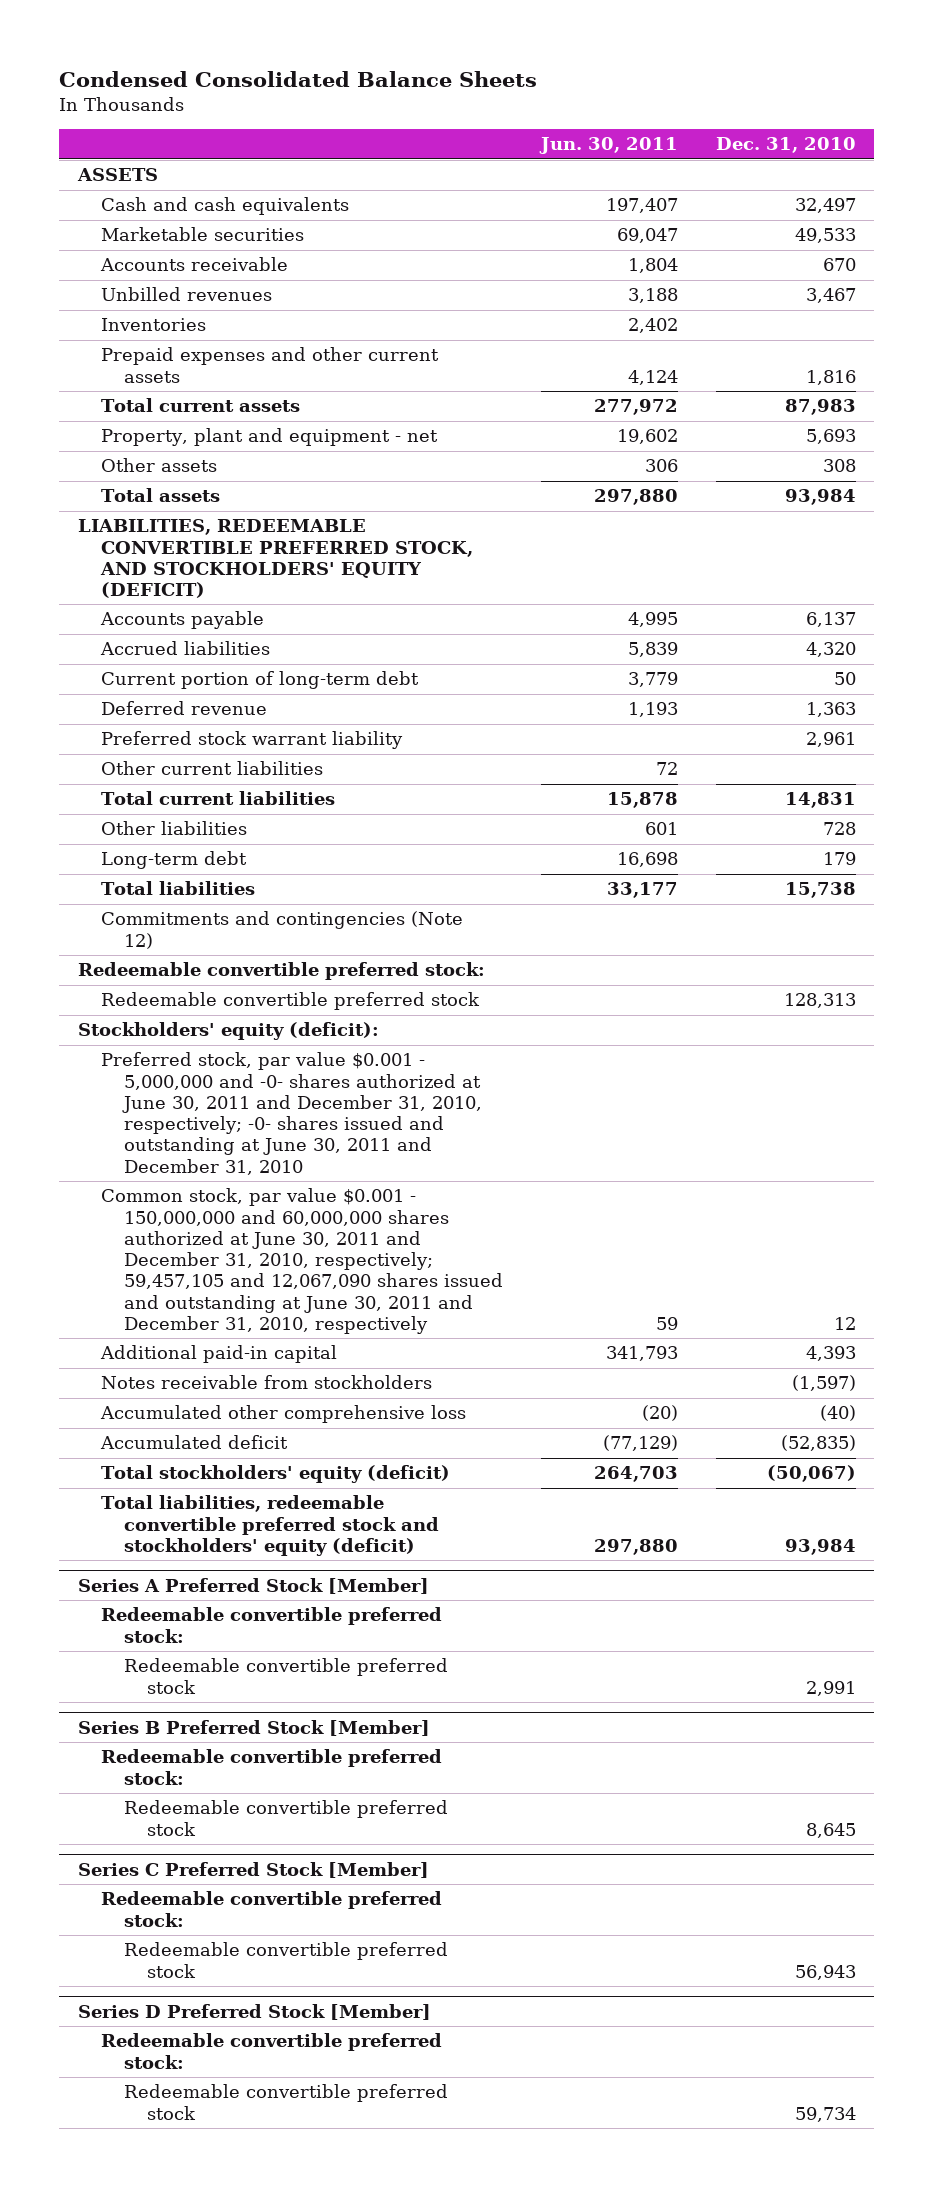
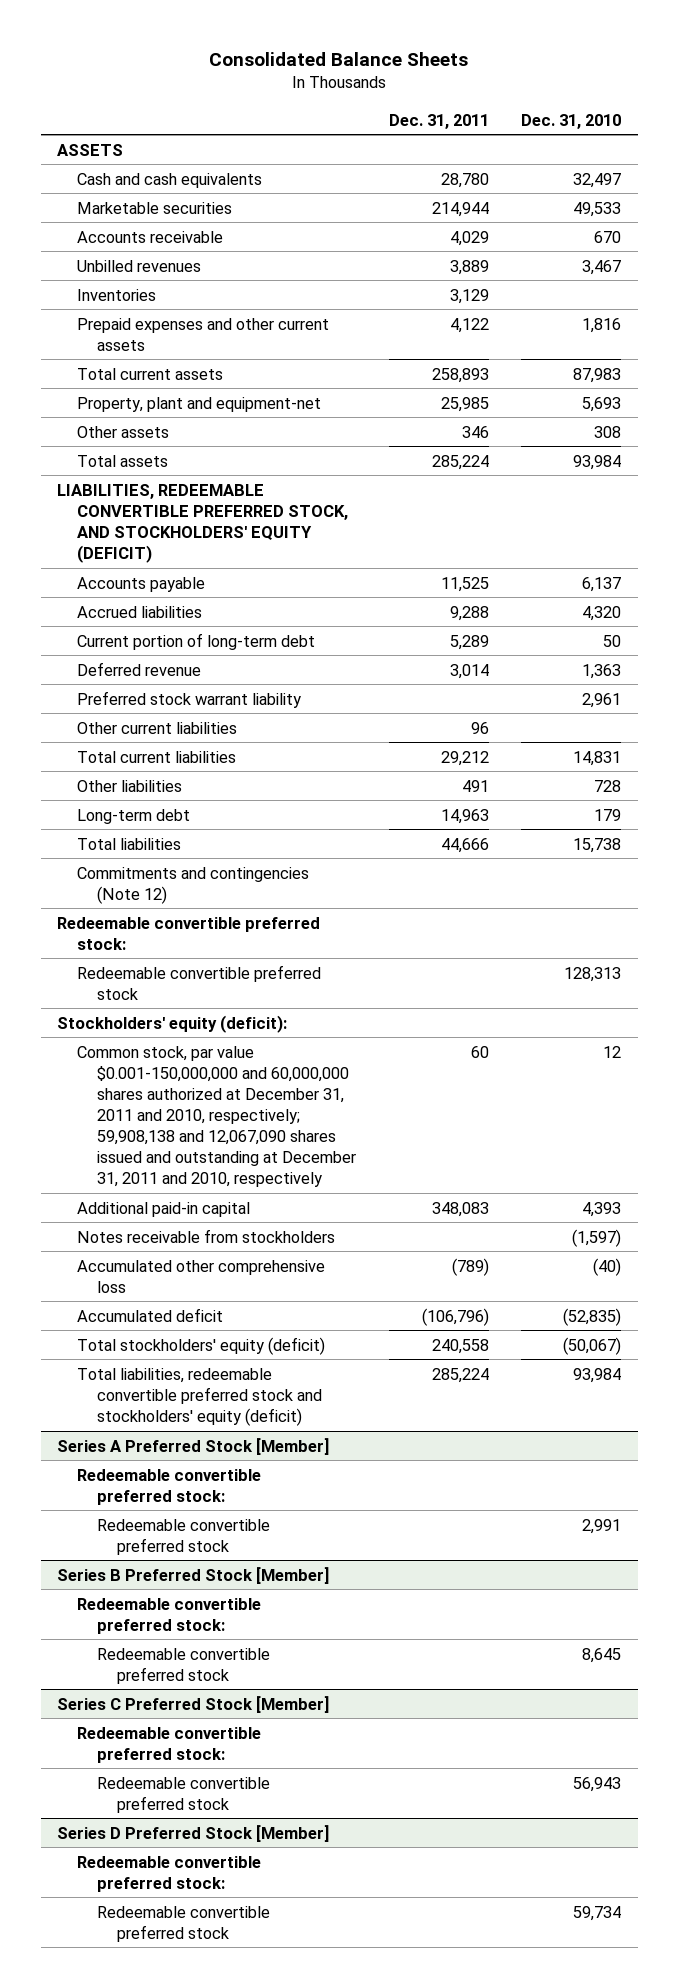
[59,71,538,88] Condensed Consolidated Balance Sheets -> [209,52,469,67] Consolidated Balance Sheets
[538,137,678,155] Jun. 30, 2011 -> none
none -> [388,113,489,129] Dec. 31, 2011
[101,428,439,447] Property, plant and equipment - net -> [76,396,321,412] Property, plant and equipment-net
[101,1052,483,1175] Preferred stock, par value $0.001 - 5,000,000 and -0- shares authorized at June 30, 2011 and December 31, 2010, respectively; -0- shares issued and outstanding at June 30, 2011 and December 31, 2010 -> none
[101,1188,504,1334] Common stock, par value $0.001 - 150,000,000 and 60,000,000 shares authorized at June 30, 2011 and December 31, 2010, respectively; 59,457,105 and 12,067,090 shares issued and outstanding at June 30, 2011 and December 31, 2010, respectively -> [76,1045,356,1188] Common stock, par value $0.001-150,000,000 and 60,000,000 shares authorized at December 31, 2011 and 2010, respectively; 59,908,138 and 12,067,090 shares issued and outstanding at December 31, 2011 and 2010, respectively

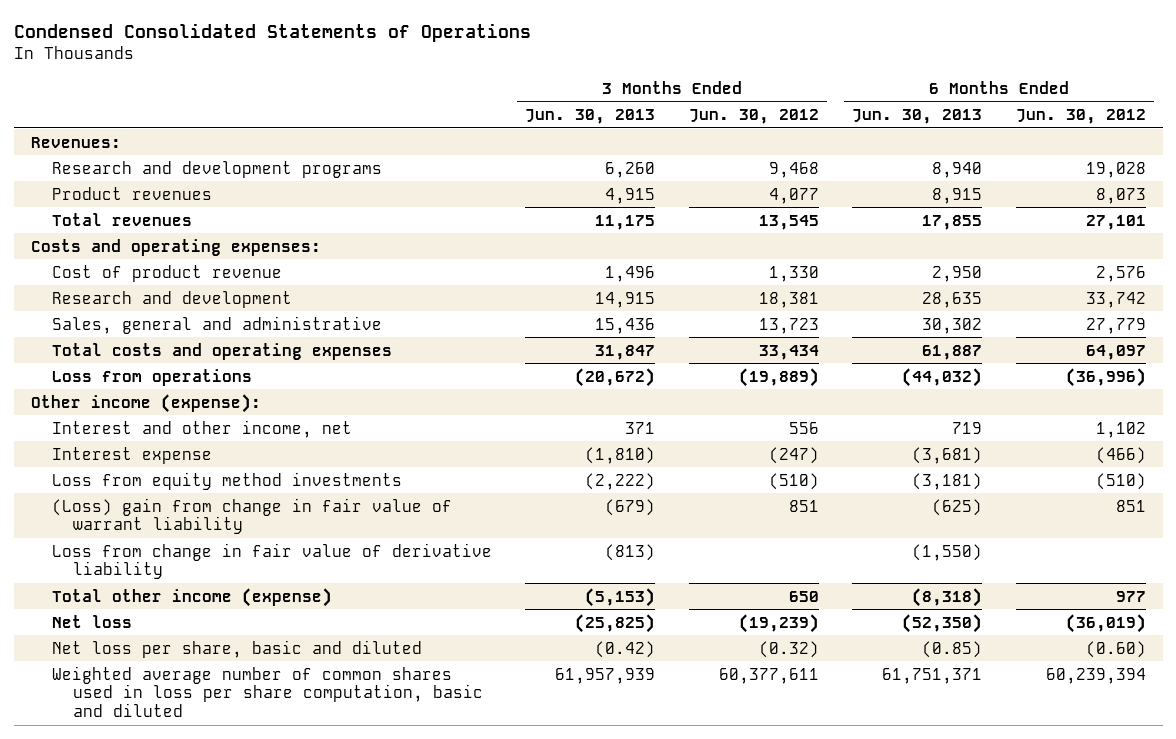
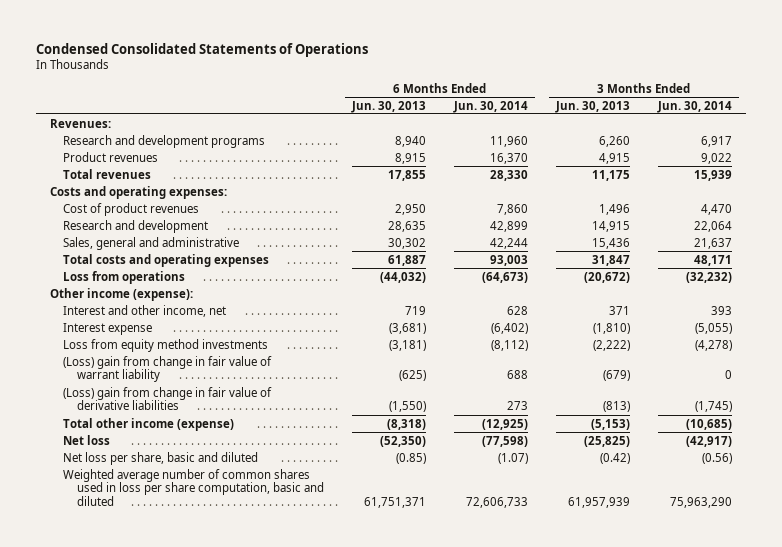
[688,109,819,125] Jun. 30, 2012 -> none
[1015,109,1146,125] Jun. 30, 2012 -> none
none -> [452,100,528,113] Jun. 30, 2014
none -> [656,100,732,113] Jun. 30, 2014
[51,264,282,282] Cost of product revenue -> [63,202,200,216] Cost of product revenues
[51,542,492,580] Loss from change in fair value of derivative liability -> [63,386,273,411] (Loss) gain from change in fair value of derivative liabilities

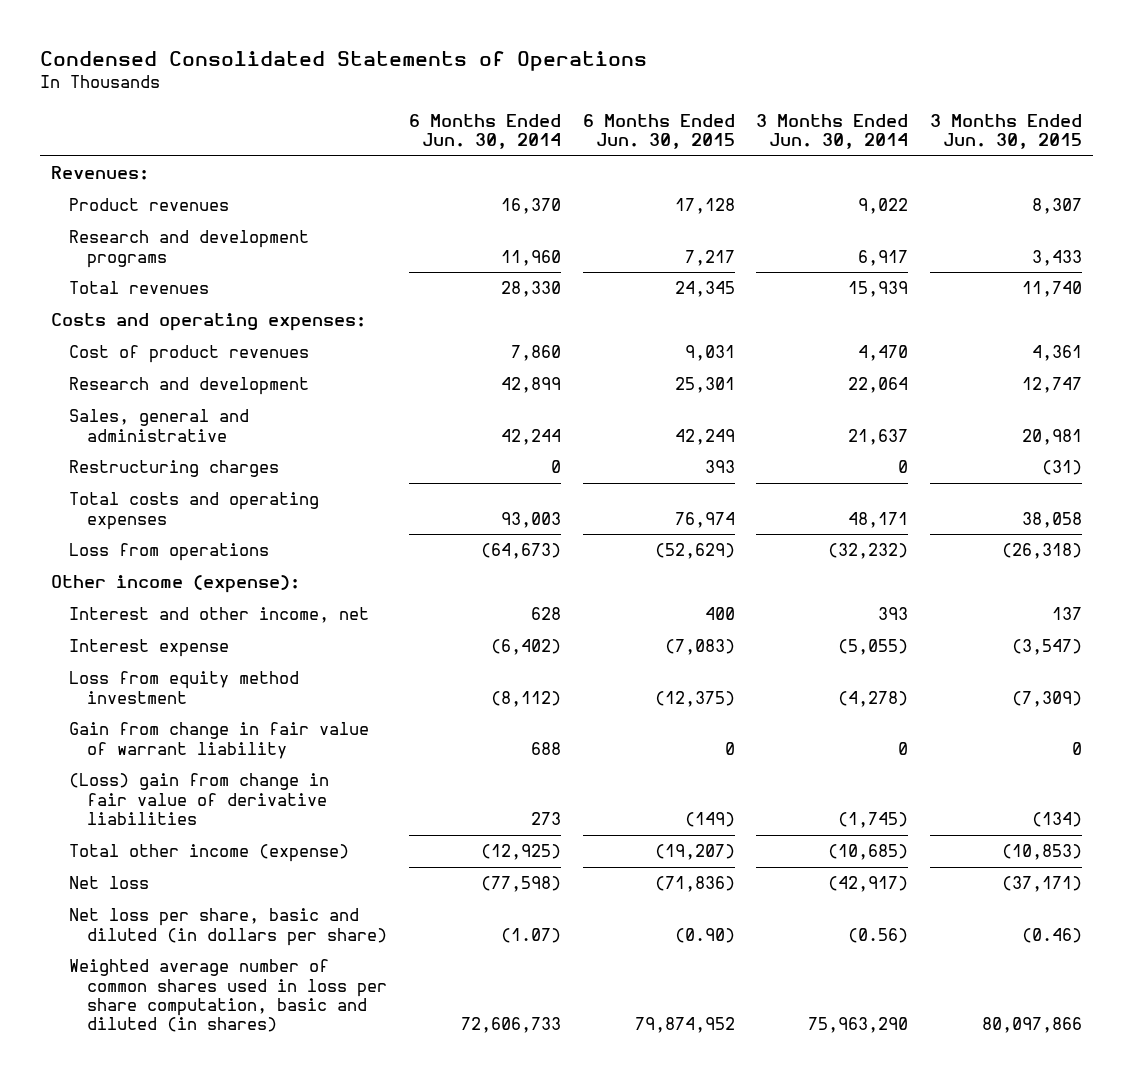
[350,100,426,113] Jun. 30, 2013 -> none
[554,100,630,113] Jun. 30, 2013 -> none
none -> [582,113,735,150] 6 Months Ended Jun. 30, 2015
none -> [930,113,1083,150] 3 Months Ended Jun. 30, 2015
[63,134,266,148] Research and development programs -> [69,230,310,268] Research and development programs
none -> [69,460,280,478] Restructuring charges
[63,338,269,352] Loss from equity method investments -> [69,671,300,704] Loss from equity method investment
[63,355,273,383] (Loss) gain from change in fair value of warrant liability -> [69,722,370,759] Gain from change in fair value of warrant liability
[63,451,259,465] Net loss per share, basic and diluted -> [69,908,387,946] Net loss per share, basic and diluted (in dollars per share)
[63,468,324,507] Weighted average number of common shares used in loss per share computation, basic and diluted -> [69,959,387,1033] Weighted average number of common shares used in loss per share computation, basic and diluted (in shares)

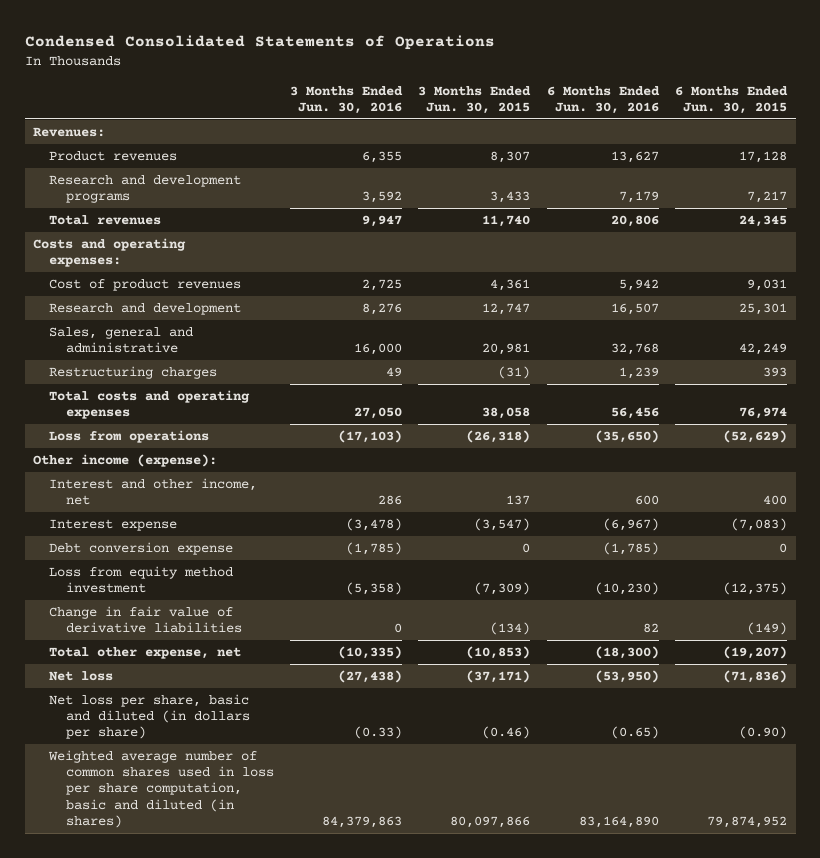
[408,113,561,150] 6 Months Ended Jun. 30, 2014 -> none
[756,113,909,150] 3 Months Ended Jun. 30, 2014 -> none
none -> [289,85,403,114] 3 Months Ended Jun. 30, 2016
none -> [546,85,660,114] 6 Months Ended Jun. 30, 2016
none -> [49,541,234,555] Debt conversion expense
[69,722,370,759] Gain from change in fair value of warrant liability -> none
[69,773,330,825] (Loss) gain from change in fair value of derivative liabilities -> [49,605,242,634] Change in fair value of derivative liabilities
[69,844,350,863] Total other income (expense) -> [49,646,242,659] Total other expense, net

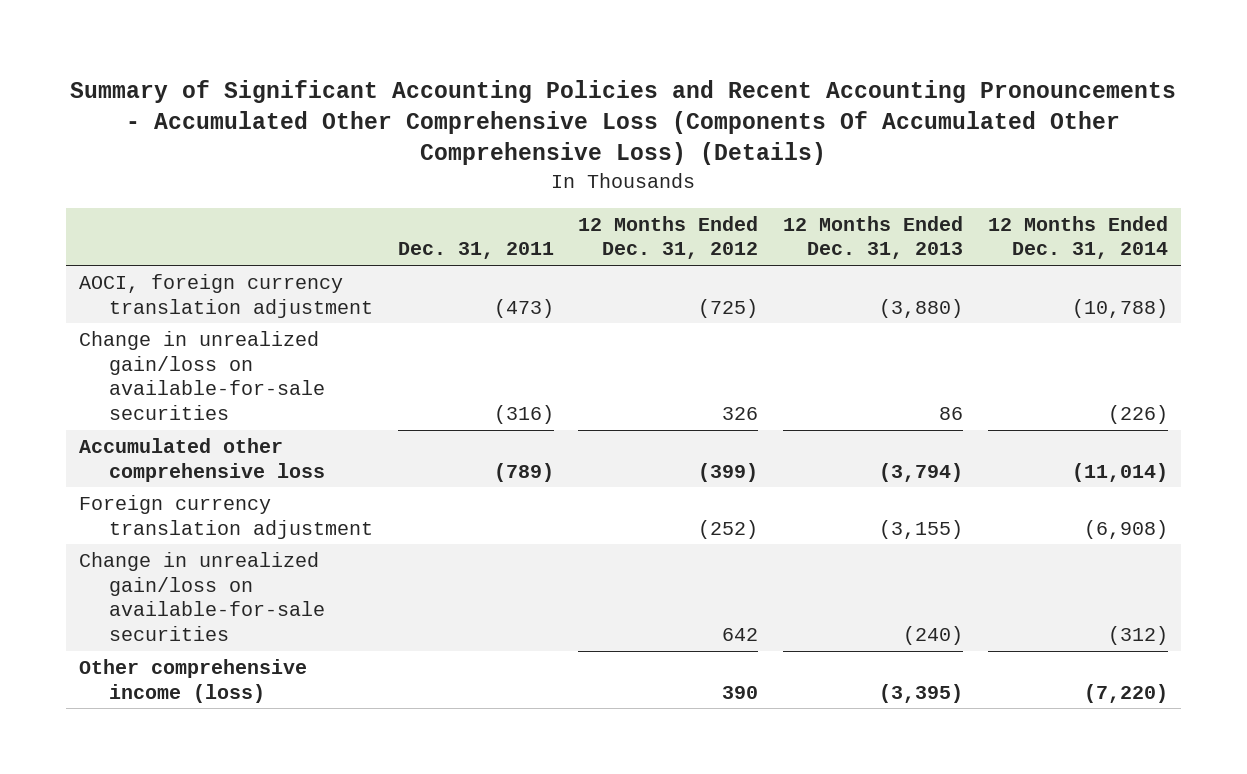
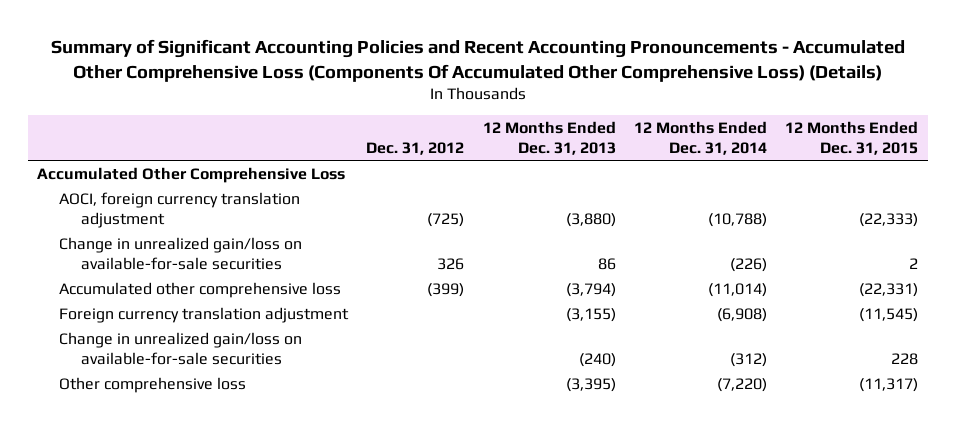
[397,242,554,260] Dec. 31, 2011 -> none
[578,215,759,260] 12 Months Ended Dec. 31, 2012 -> none
none -> [366,141,465,155] Dec. 31, 2012
none -> [785,120,919,155] 12 Months Ended Dec. 31, 2015
none -> [37,166,346,183] Accumulated Other Comprehensive Loss
[78,659,307,703] Other comprehensive income (loss) -> [58,376,246,393] Other comprehensive loss

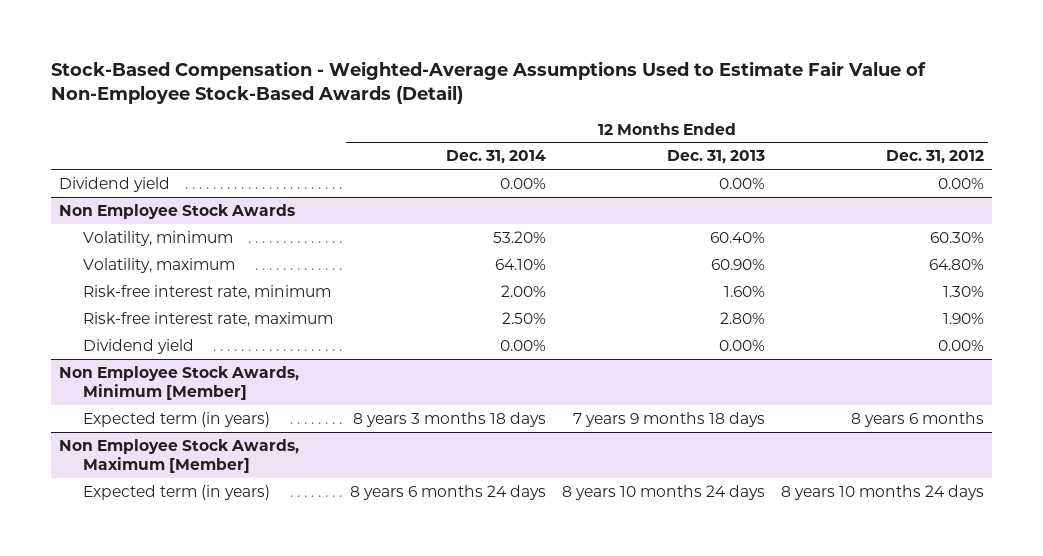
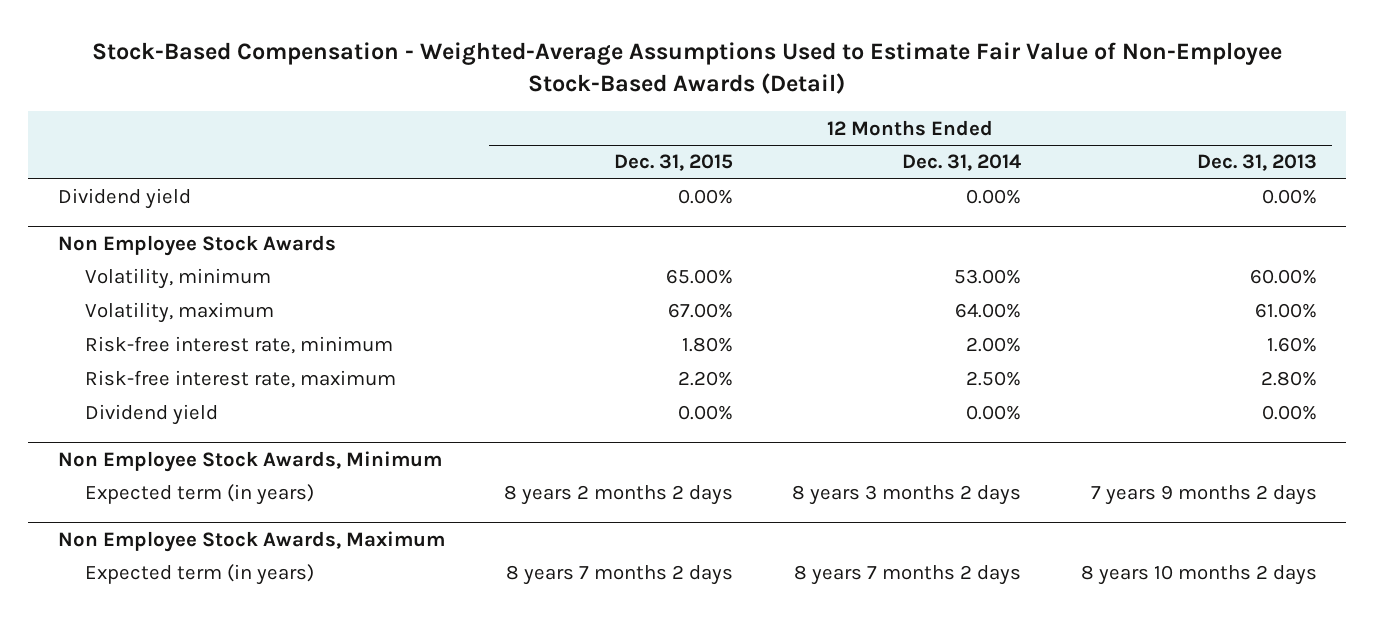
[885,150,984,165] Dec. 31, 2012 -> none
none -> [613,154,733,172] Dec. 31, 2015
[492,230,546,243] 53.20% -> [954,269,1022,285] 53.00%
[709,231,765,243] 60.40% -> [1249,269,1317,285] 60.00%
[494,258,546,270] 64.10% -> [955,303,1022,319] 64.00%
[710,258,765,270] 60.90% -> [1254,303,1317,319] 61.00%
[59,365,300,400] Non Employee Stock Awards, Minimum [Member] -> [57,450,442,472] Non Employee Stock Awards, Minimum
[352,411,546,427] 8 years 3 months 18 days -> [792,485,1022,506] 8 years 3 months 2 days
[572,411,765,427] 7 years 9 months 18 days -> [1090,485,1317,506] 7 years 9 months 2 days
[59,438,300,473] Non Employee Stock Awards, Maximum [Member] -> [57,530,445,552] Non Employee Stock Awards, Maximum
[349,484,546,500] 8 years 6 months 24 days -> [794,565,1022,586] 8 years 7 months 2 days
[561,484,765,500] 8 years 10 months 24 days -> [1080,565,1317,586] 8 years 10 months 2 days

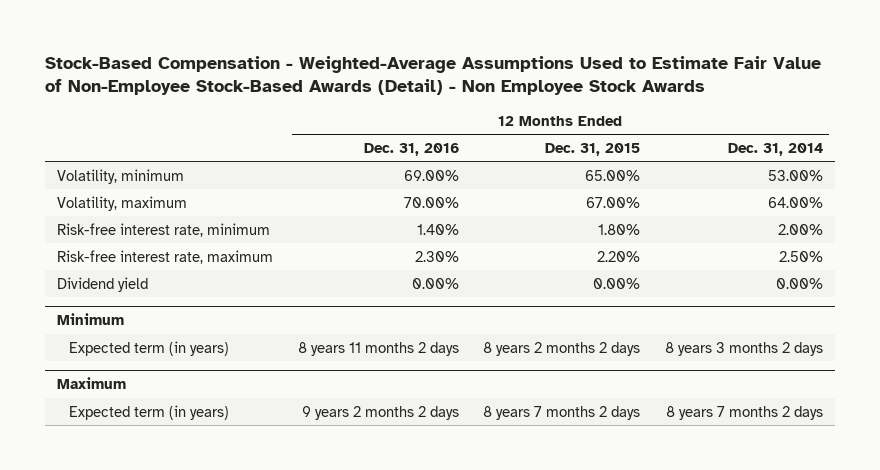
[92,42,1283,94] Stock-Based Compensation - Weighted-Average Assumptions Used to Estimate Fair Value of Non-Employee Stock-Based Awards (Detail) -> [45,55,822,95] Stock-Based Compensation - Weighted-Average Assumptions Used to Estimate Fair Value of Non-Employee Stock-Based Awards (Detail) - Non Employee Stock Awards
[1196,154,1317,172] Dec. 31, 2013 -> none
none -> [363,142,459,156] Dec. 31, 2016
[57,188,191,210] Dividend yield -> none
[57,234,336,256] Non Employee Stock Awards -> none
[57,450,442,472] Non Employee Stock Awards, Minimum -> none
none -> [57,313,125,326] Minimum
[57,530,445,552] Non Employee Stock Awards, Maximum -> none
none -> [57,377,127,390] Maximum

